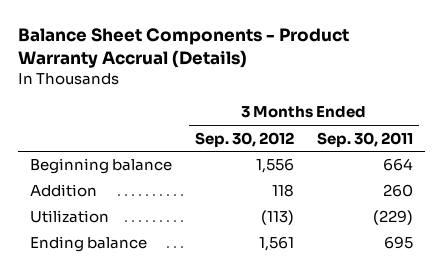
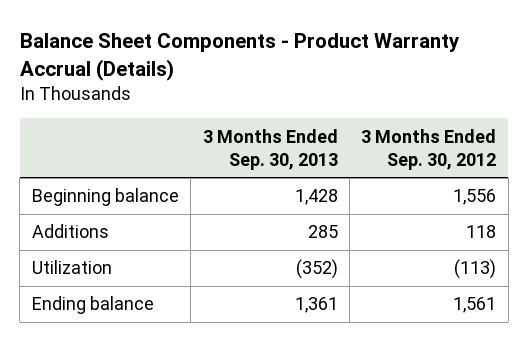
[317,131,414,147] Sep. 30, 2011 -> none
none -> [202,128,338,170] 3 Months Ended Sep. 30, 2013
[29,184,97,198] Addition -> [31,224,109,239] Additions

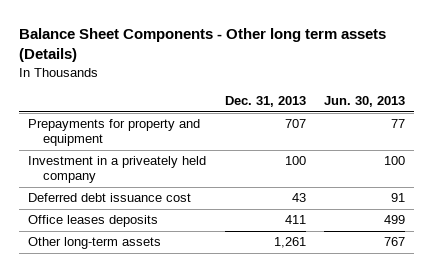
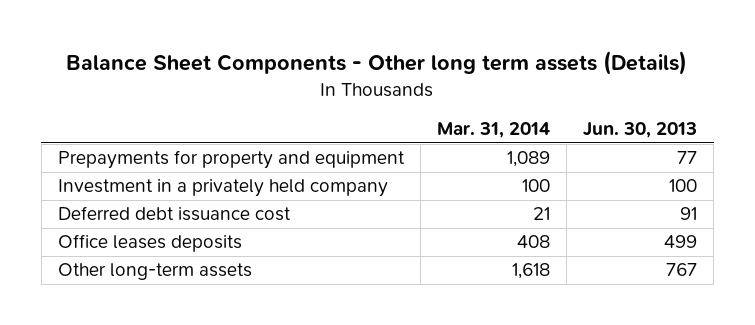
[224,96,306,108] Dec. 31, 2013 -> none
none -> [436,121,550,138] Mar. 31, 2014
[28,156,207,184] Investment in a priveately held company -> [57,179,388,198] Investment in a privately held company

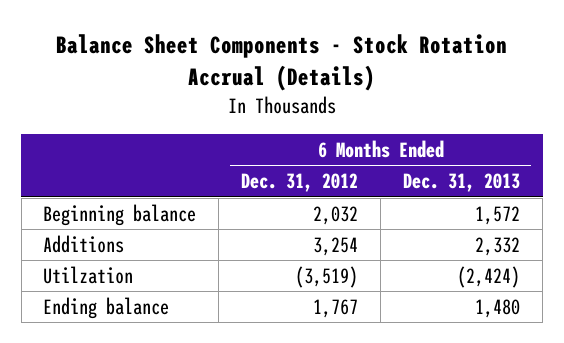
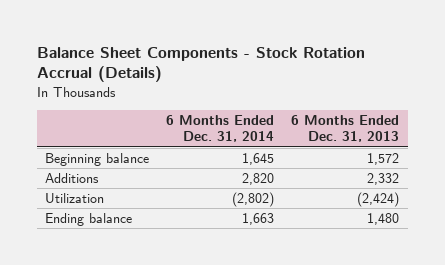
[241,173,359,193] Dec. 31, 2012 -> none
none -> [166,114,275,143] 6 Months Ended Dec. 31, 2014
[43,265,134,284] Utilzation -> [45,192,105,203] Utilization

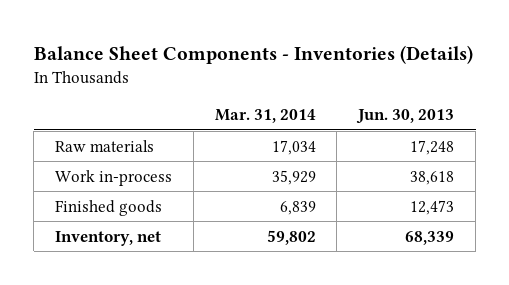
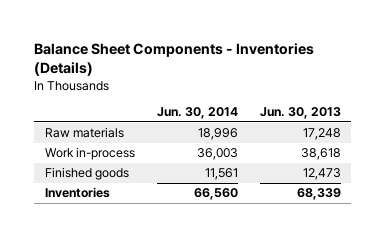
[214,109,316,124] Mar. 31, 2014 -> none
none -> [156,107,238,120] Jun. 30, 2014
[54,230,161,246] Inventory, net -> [45,187,111,199] Inventories

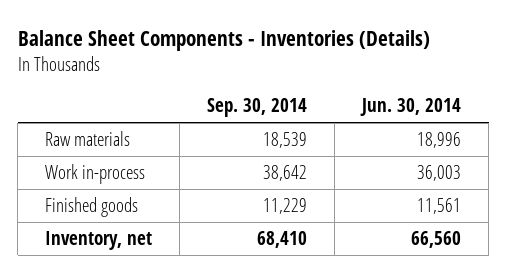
[259,107,341,120] Jun. 30, 2013 -> none
none -> [207,98,308,118] Sep. 30, 2014
[45,187,111,199] Inventories -> [45,230,153,250] Inventory, net

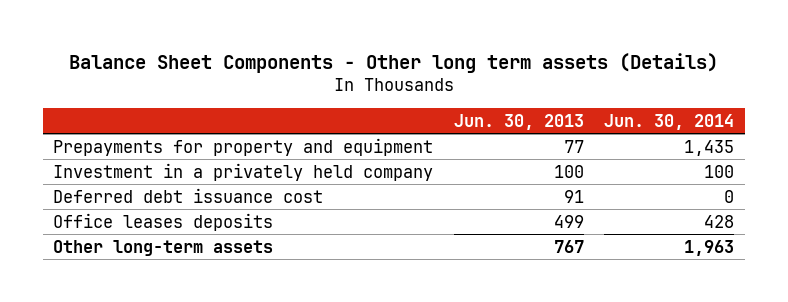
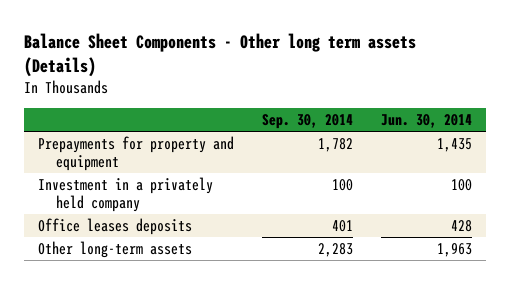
[453,113,584,130] Jun. 30, 2013 -> none
none -> [261,114,353,130] Sep. 30, 2014
[53,187,324,203] Deferred debt issuance cost -> none

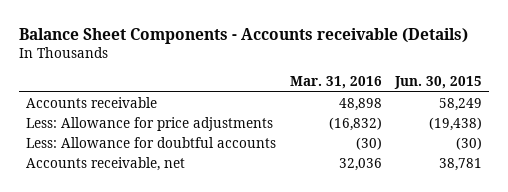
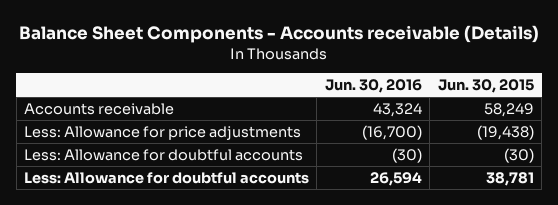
[289,76,382,90] Mar. 31, 2016 -> none
none -> [324,79,422,94] Jun. 30, 2016
[26,156,186,171] Accounts receivable, net -> [24,171,310,184] Less: Allowance for doubtful accounts

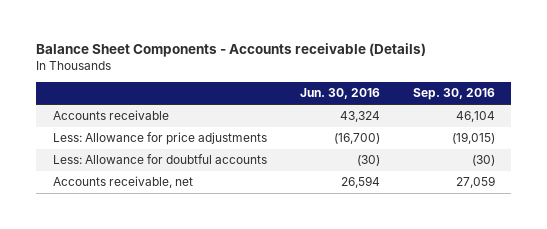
[437,79,534,94] Jun. 30, 2015 -> none
none -> [412,88,495,101] Sep. 30, 2016
[24,171,310,184] Less: Allowance for doubtful accounts -> [52,176,193,189] Accounts receivable, net

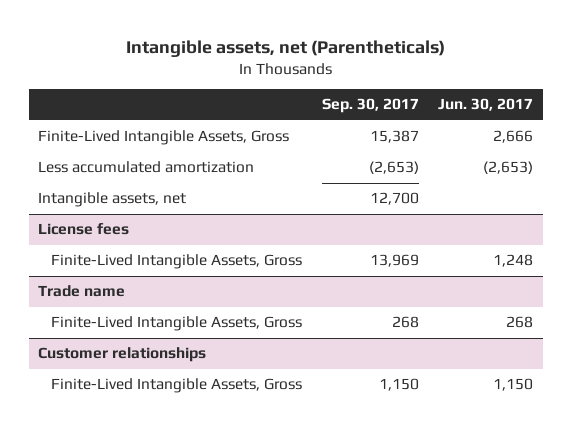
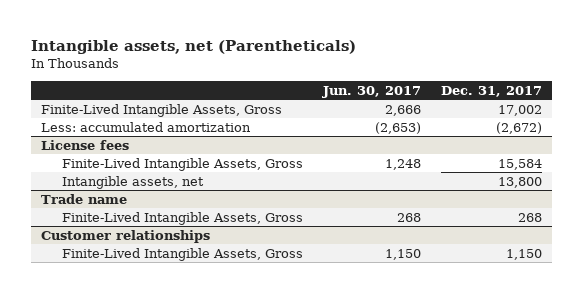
[321,98,419,114] Sep. 30, 2017 -> none
none -> [440,85,542,97] Dec. 31, 2017
[38,192,187,208] Intangible assets, net -> none
[38,161,255,174] Less accumulated amortization -> [41,121,252,132] Less: accumulated amortization
none -> [61,175,204,189] Intangible assets, net

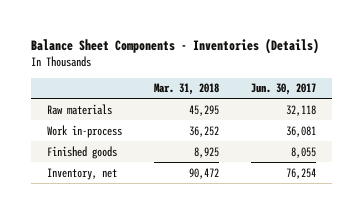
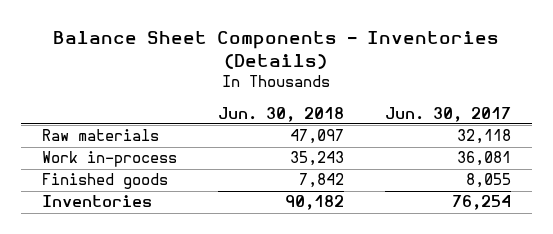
[153,83,219,96] Mar. 31, 2018 -> none
none -> [217,106,344,122] Jun. 30, 2018
[46,167,117,180] Inventory, net -> [41,195,152,208] Inventories

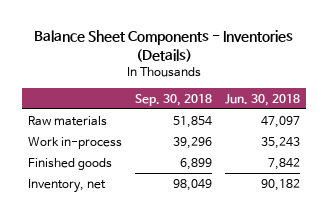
[385,106,512,122] Jun. 30, 2017 -> none
none -> [134,93,212,106] Sep. 30, 2018
[41,195,152,208] Inventories -> [28,178,107,193] Inventory, net

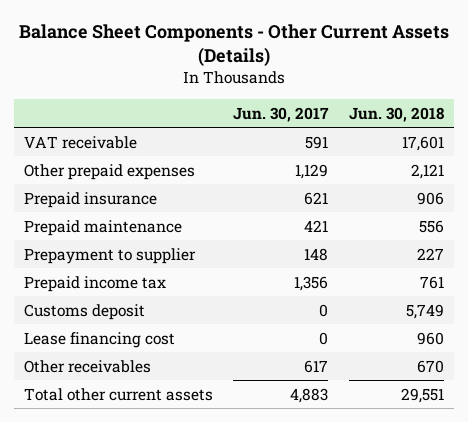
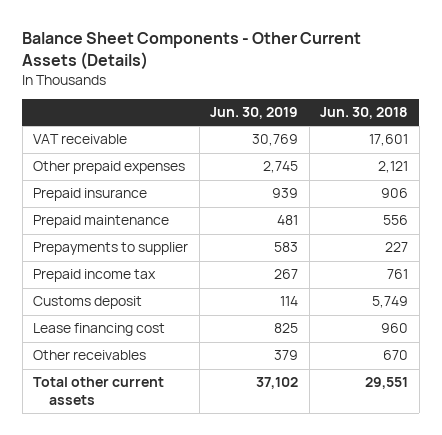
[233,106,330,122] Jun. 30, 2017 -> none
none -> [210,106,299,119] Jun. 30, 2019
[24,247,197,264] Prepayment to supplier -> [33,242,189,256] Prepayments to supplier

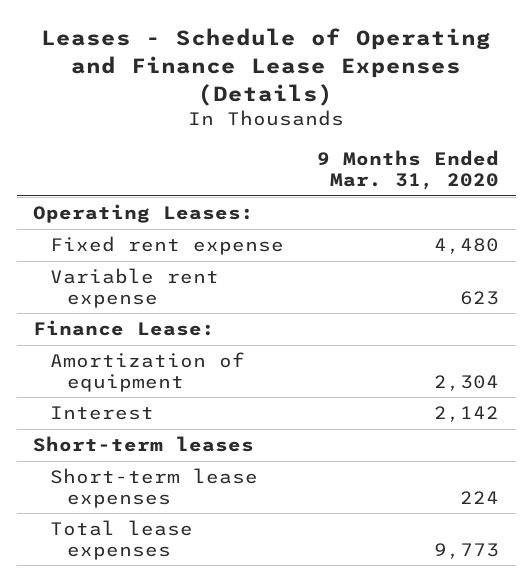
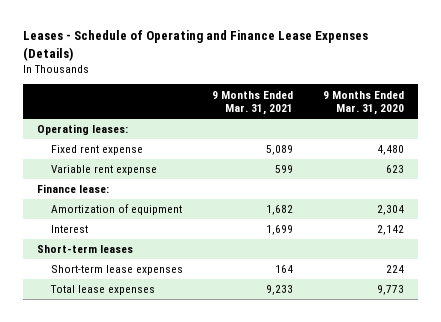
none -> [212,90,294,116] 9 Months Ended Mar. 31, 2021
[33,204,255,224] Operating Leases: -> [37,124,129,136] Operating leases:
[33,320,216,337] Finance Lease: -> [37,184,110,194] Finance lease:

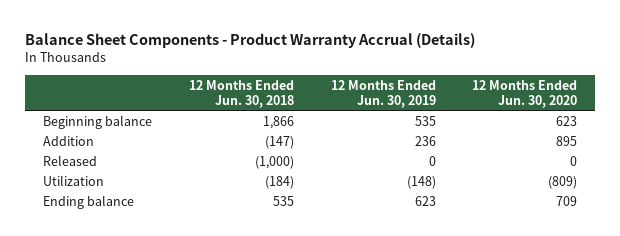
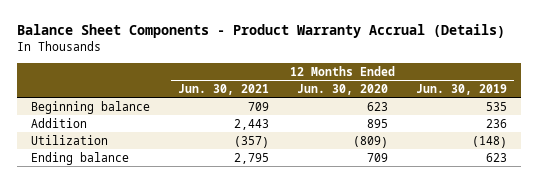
[188,79,294,108] 12 Months Ended Jun. 30, 2018 -> none
none -> [178,83,270,95] Jun. 30, 2021
[43,154,98,166] Released -> none

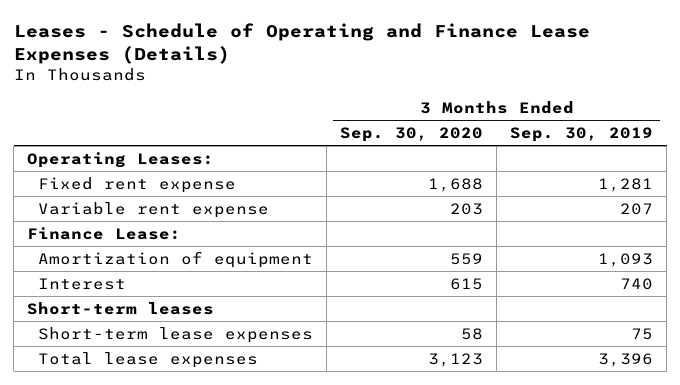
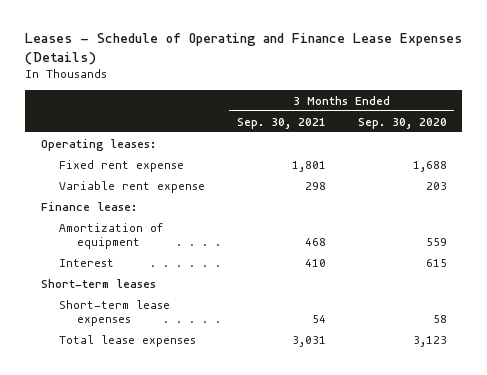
[510,127,654,143] Sep. 30, 2019 -> none
none -> [236,117,326,129] Sep. 30, 2021
[27,151,215,168] Operating Leases: -> [40,138,156,151] Operating leases:
[27,226,182,240] Finance Lease: -> [40,201,137,211] Finance lease:

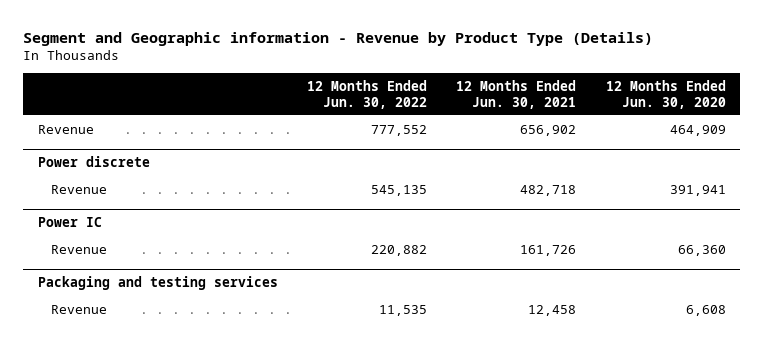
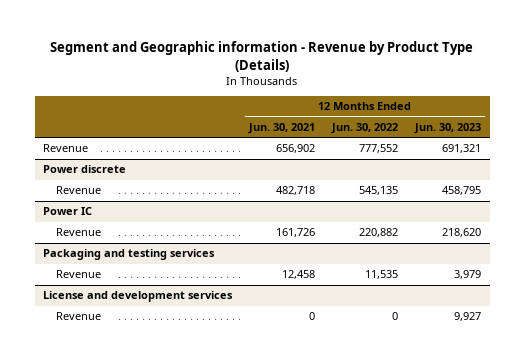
[605,79,726,109] 12 Months Ended Jun. 30, 2020 -> none
none -> [414,122,482,134] Jun. 30, 2023
none -> [43,291,234,303] License and development services
none -> [56,312,102,321] Revenue

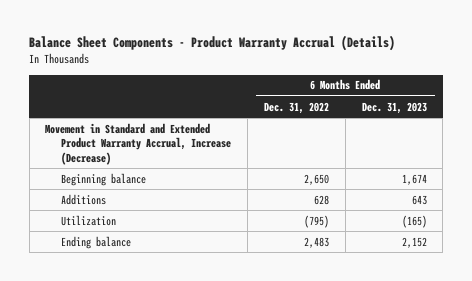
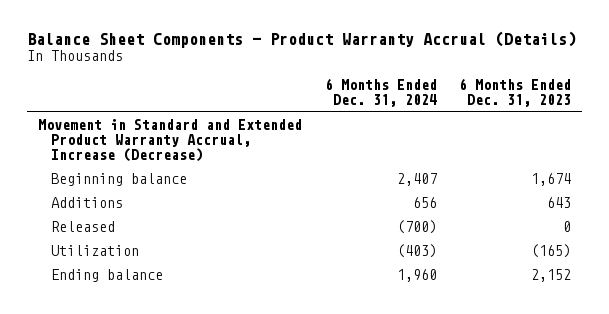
[264,101,330,114] Dec. 31, 2022 -> none
none -> [324,78,437,108] 6 Months Ended Dec. 31, 2024
none -> [51,221,116,233] Released

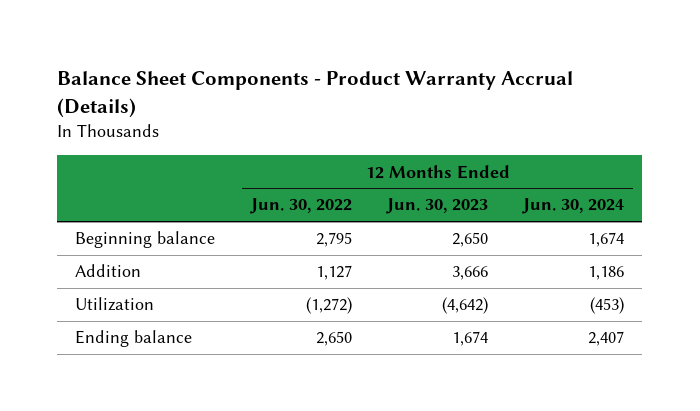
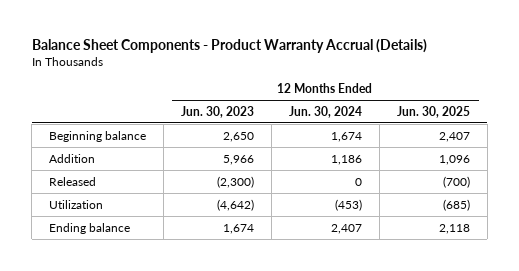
[249,198,352,215] Jun. 30, 2022 -> none
none -> [396,105,470,118] Jun. 30, 2025
[452,266,489,281] 3,666 -> [223,154,255,165] 5,966
none -> [49,176,97,186] Released

